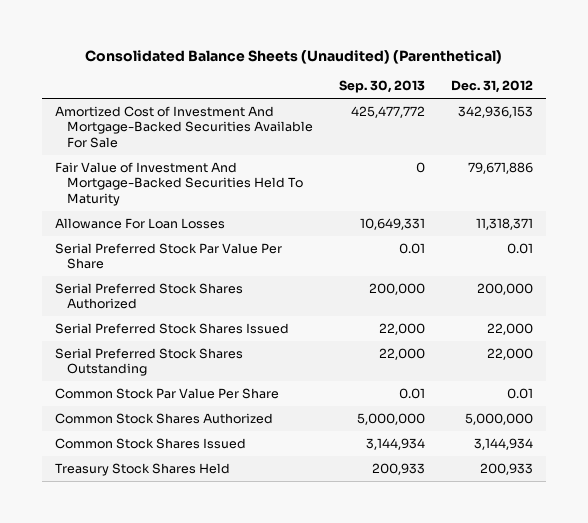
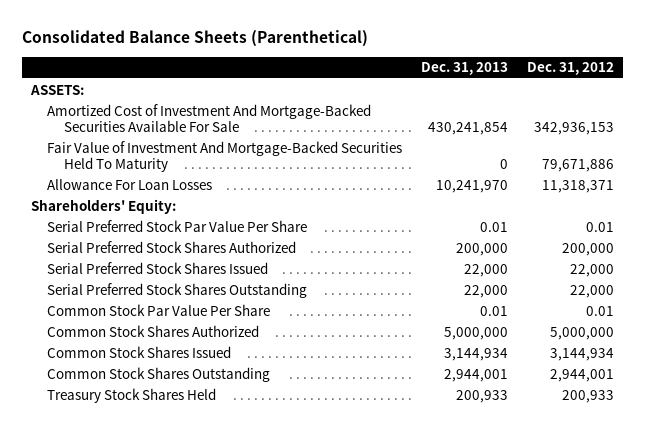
[85,49,503,64] Consolidated Balance Sheets (Unaudited) (Parenthetical) -> [21,30,368,48] Consolidated Balance Sheets (Parenthetical)
[339,80,426,94] Sep. 30, 2013 -> none
none -> [421,62,509,76] Dec. 31, 2013
none -> [30,84,85,95] ASSETS:
none -> [31,198,177,214] Shareholders' Equity:
none -> [47,366,271,382] Common Stock Shares Outstanding

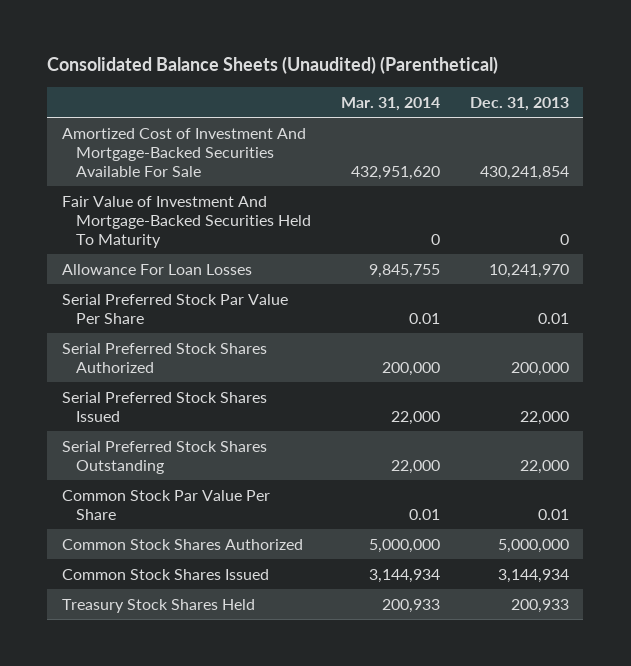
[21,30,368,48] Consolidated Balance Sheets (Parenthetical) -> [47,56,499,75] Consolidated Balance Sheets (Unaudited) (Parenthetical)
[526,62,614,76] Dec. 31, 2012 -> none
none -> [340,96,440,111] Mar. 31, 2014
[30,84,85,95] ASSETS: -> none
[31,198,177,214] Shareholders' Equity: -> none
[47,366,271,382] Common Stock Shares Outstanding -> none

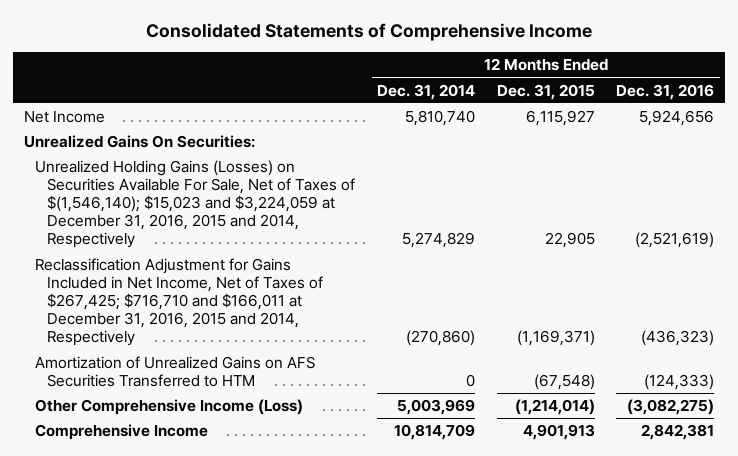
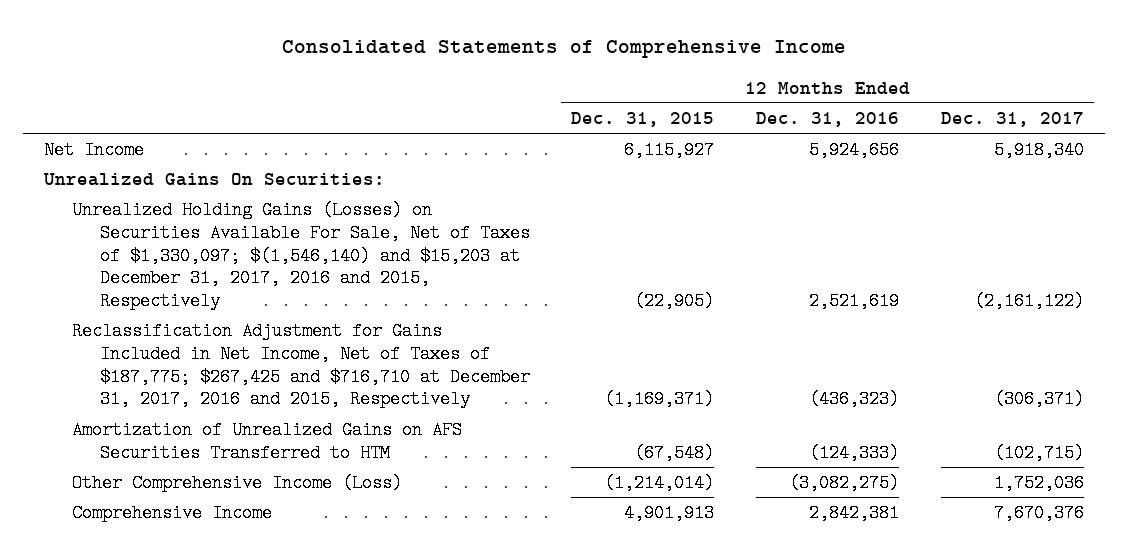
[376,83,475,100] Dec. 31, 2014 -> none
none -> [940,111,1084,127] Dec. 31, 2017
[35,160,356,249] Unrealized Holding Gains (Losses) on Securities Available For Sale, Net of Taxes of $(1,546,140); $15,023 and $3,224,059 at December 31, 2016, 2015 and 2014, Respectively -> [71,201,530,311] Unrealized Holding Gains (Losses) on Securities Available For Sale, Net of Taxes of $1,330,097; $(1,546,140) and $15,203 at December 31, 2017, 2016 and 2015, Respectively
[544,232,595,249] 22,905 -> [634,292,715,311] (22,905)
[635,232,715,249] (2,521,619) -> [809,292,900,311] 2,521,619
[35,258,324,347] Reclassification Adjustment for Gains Included in Net Income, Net of Taxes of $267,425; $716,710 and $166,011 at December 31, 2016, 2015 and 2014, Respectively -> [71,322,530,409] Reclassification Adjustment for Gains Included in Net Income, Net of Taxes of $187,775; $267,425 and $716,710 at December 31, 2017, 2016 and 2015, Respectively

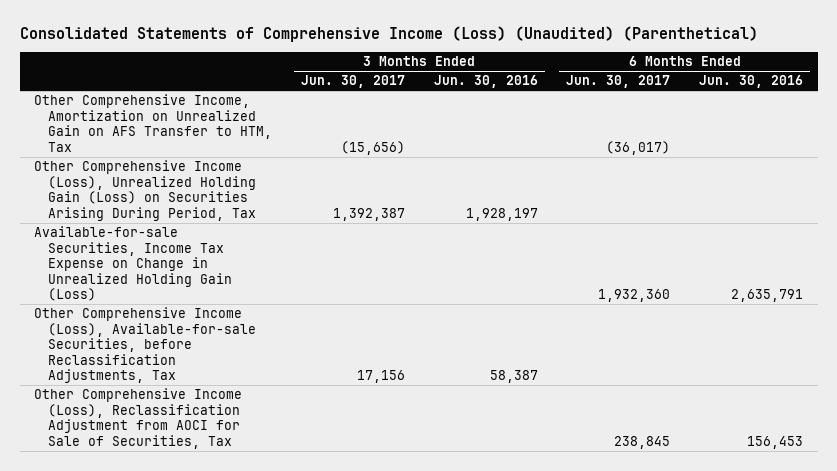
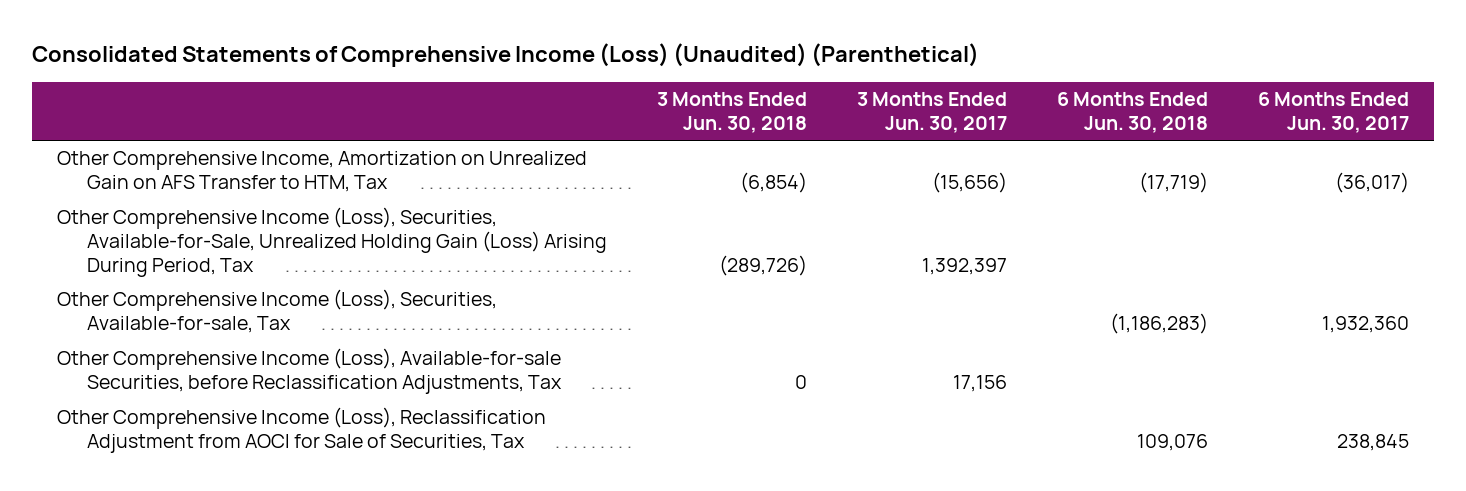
[433,75,538,89] Jun. 30, 2016 -> none
[699,75,804,89] Jun. 30, 2016 -> none
none -> [657,92,808,133] 3 Months Ended Jun. 30, 2018
none -> [1057,92,1209,133] 6 Months Ended Jun. 30, 2018
[34,160,257,221] Other Comprehensive Income (Loss), Unrealized Holding Gain (Loss) on Securities Arising During Period, Tax -> [57,207,608,277] Other Comprehensive Income (Loss), Securities, Available-for-Sale, Unrealized Holding Gain (Loss) Arising During Period, Tax
[332,207,405,221] 1,392,387 -> [922,257,1008,275] 1,392,397
[34,226,233,302] Available-for-sale Securities, Income Tax Expense on Change in Unrealized Holding Gain (Loss) -> [57,289,498,334] Other Comprehensive Income (Loss), Securities, Available-for-sale, Tax

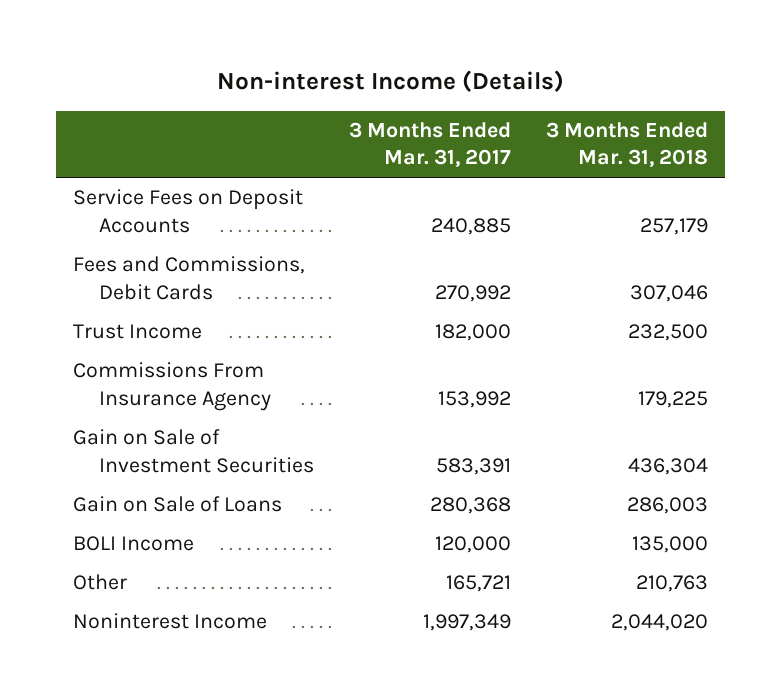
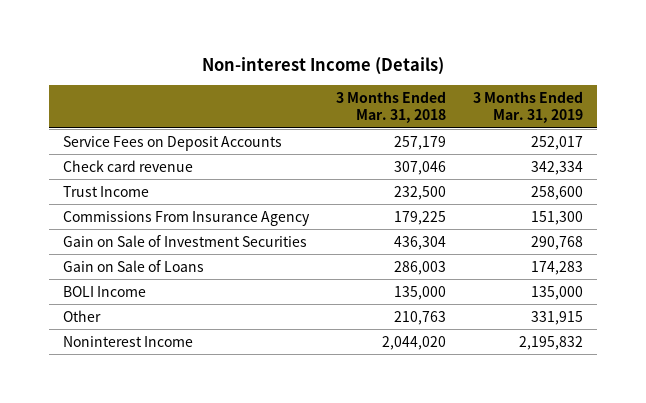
[349,121,512,168] 3 Months Ended Mar. 31, 2017 -> none
none -> [473,90,584,124] 3 Months Ended Mar. 31, 2019
[73,256,306,300] Fees and Commissions, Debit Cards -> [62,159,193,172] Check card revenue

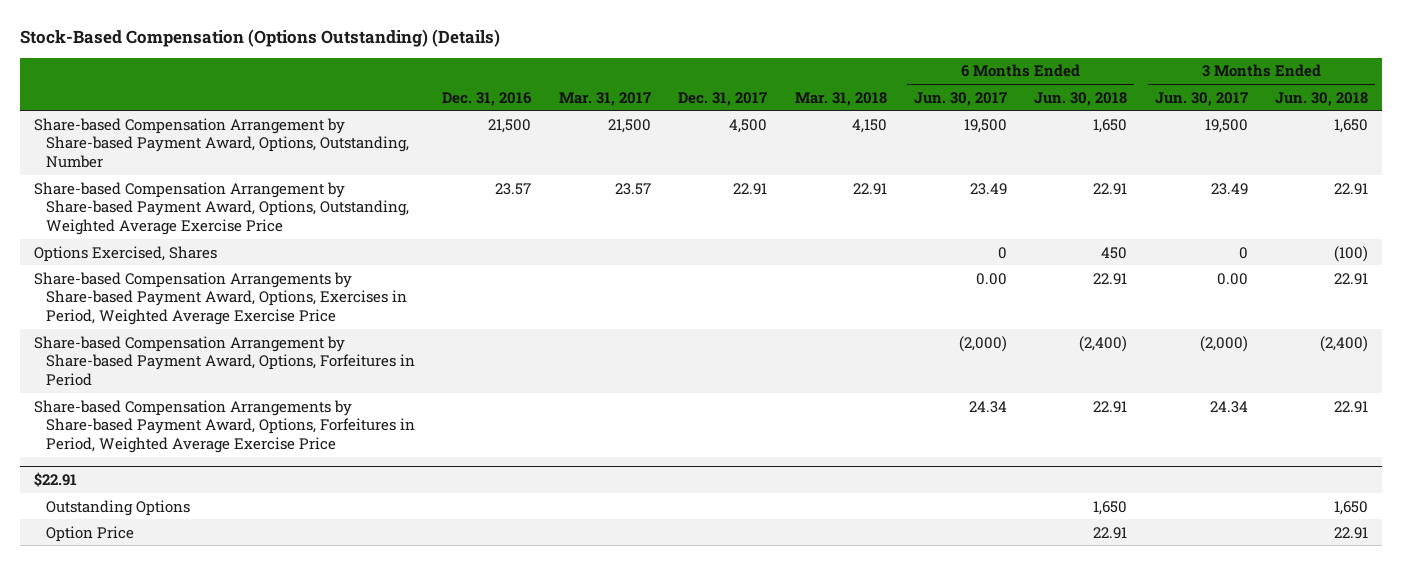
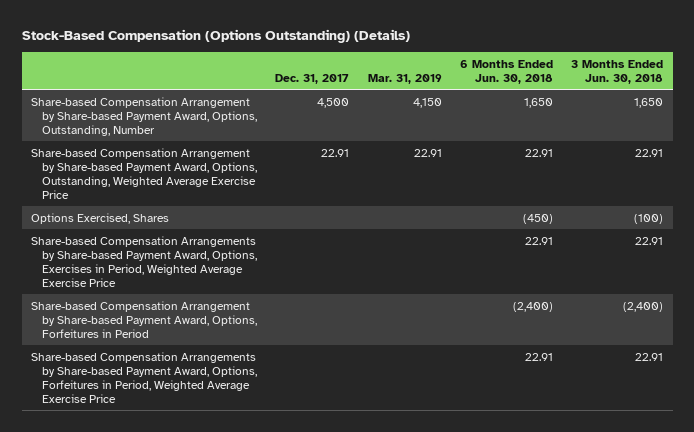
[442,91,533,106] Dec. 31, 2016 -> none
[558,91,651,106] Mar. 31, 2017 -> none
[794,91,887,106] Mar. 31, 2018 -> none
[913,91,1007,106] Jun. 30, 2017 -> none
[1154,91,1248,106] Jun. 30, 2017 -> none
none -> [367,73,442,84] Mar. 31, 2019
[1101,246,1128,259] 450 -> [523,213,554,224] (450)
[33,471,77,487] $22.91 -> none
[45,499,190,516] Outstanding Options -> none
[45,525,134,542] Option Price -> none

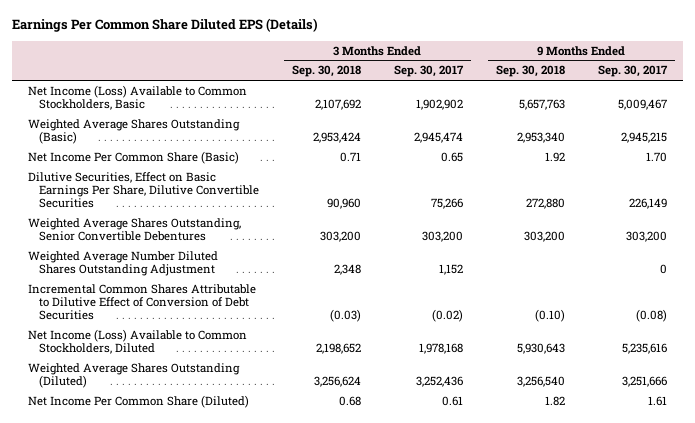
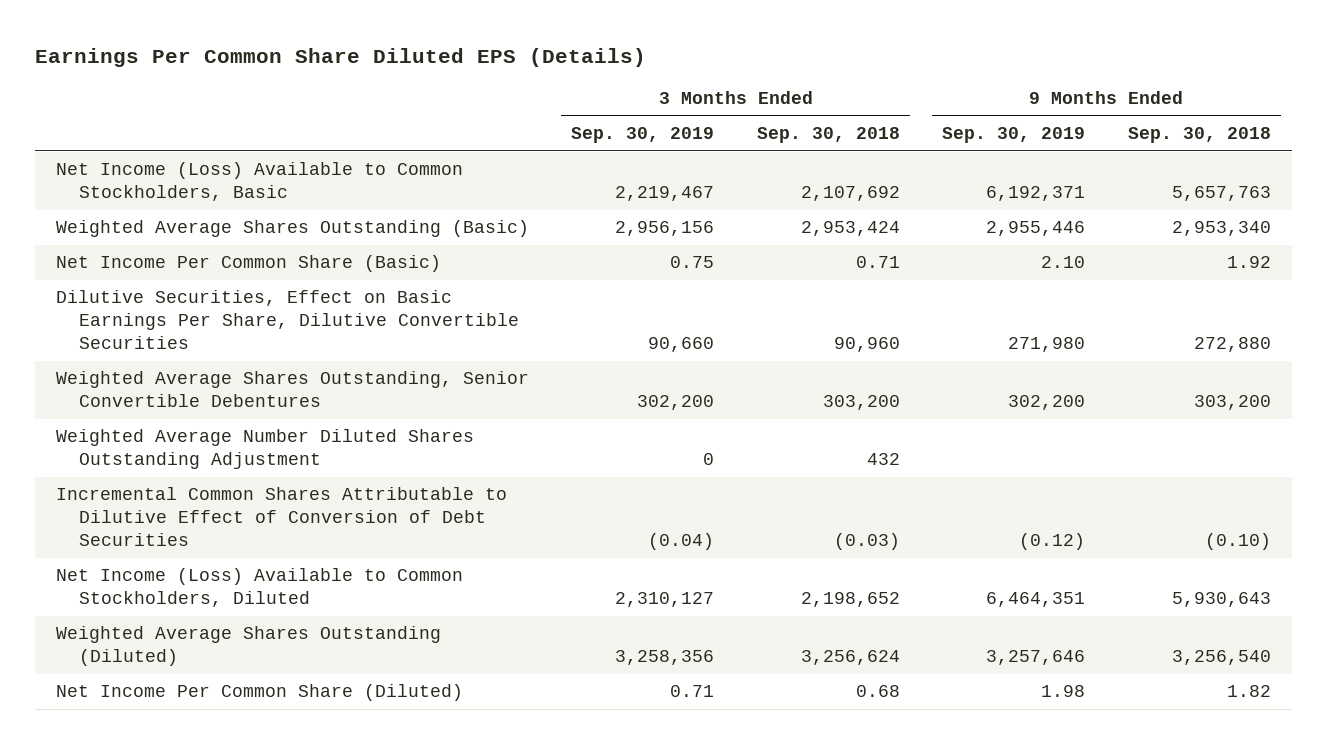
[393,65,464,78] Sep. 30, 2017 -> none
[597,65,668,78] Sep. 30, 2017 -> none
none -> [571,127,715,144] Sep. 30, 2019
none -> [942,127,1086,144] Sep. 30, 2019
[333,264,361,276] 2,348 -> [866,453,900,466] 432

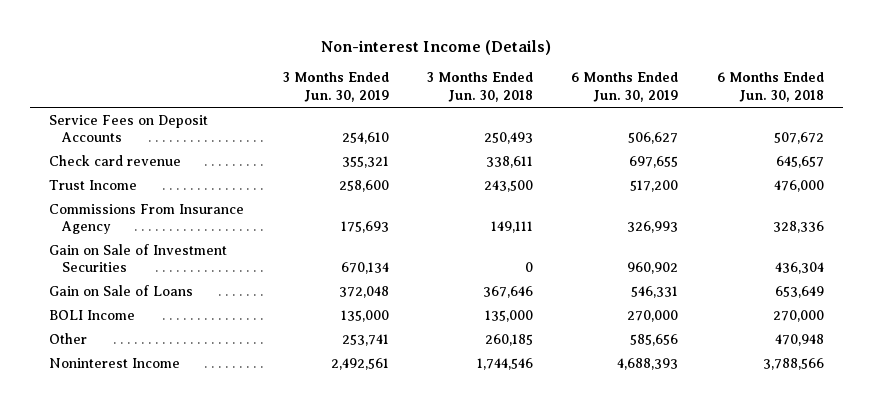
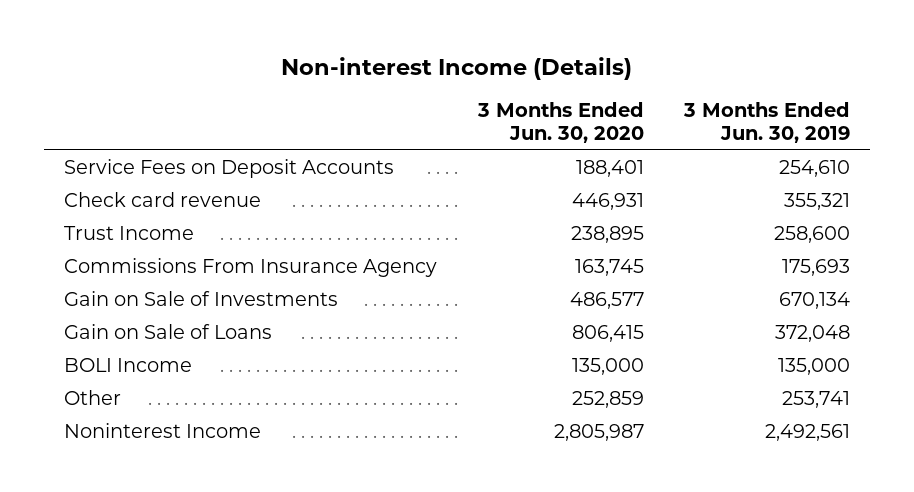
[426,72,533,102] 3 Months Ended Jun. 30, 2018 -> none
[571,72,679,102] 6 Months Ended Jun. 30, 2019 -> none
[716,72,824,102] 6 Months Ended Jun. 30, 2018 -> none
none -> [476,102,644,144] 3 Months Ended Jun. 30, 2020
[49,243,228,273] Gain on Sale of Investment Securities -> [64,291,339,307] Gain on Sale of Investments

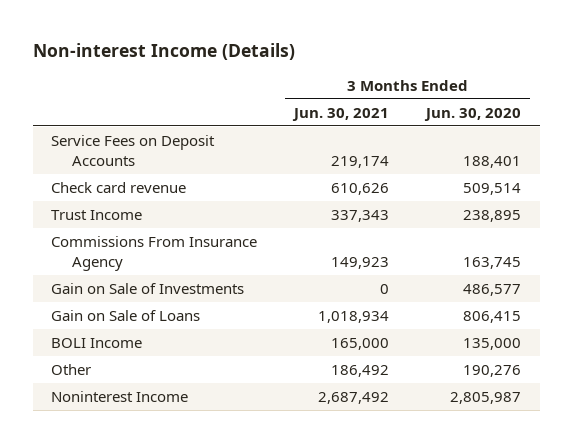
[682,102,850,144] 3 Months Ended Jun. 30, 2019 -> none
none -> [292,107,390,121] Jun. 30, 2021
[571,193,644,211] 446,931 -> [463,182,522,195] 509,514
[571,391,644,409] 252,859 -> [463,364,522,377] 190,276

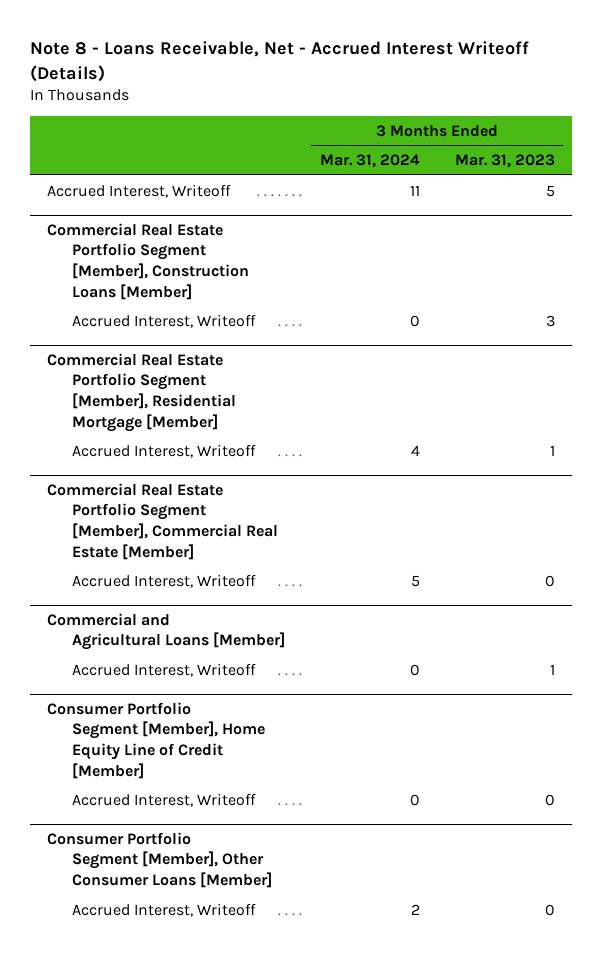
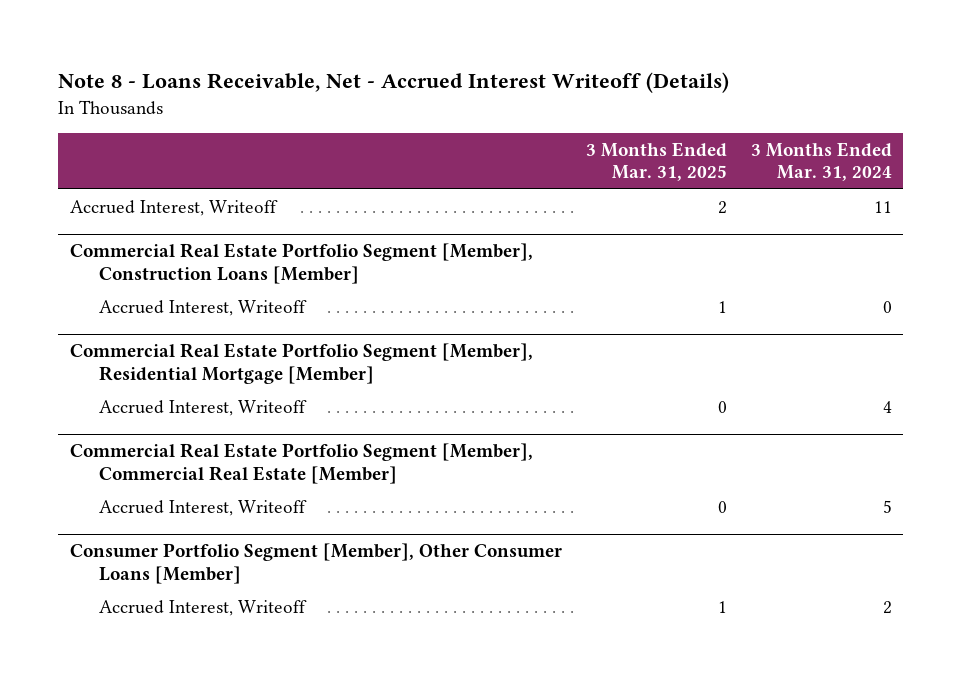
[454,154,555,169] Mar. 31, 2023 -> none
none -> [585,141,727,182] 3 Months Ended Mar. 31, 2025
[47,612,286,651] Commercial and Agricultural Loans [Member] -> none
[72,662,257,677] Accrued Interest, Writeoff -> none
[47,701,266,779] Consumer Portfolio Segment [Member], Home Equity Line of Credit [Member] -> none
[72,792,257,807] Accrued Interest, Writeoff -> none

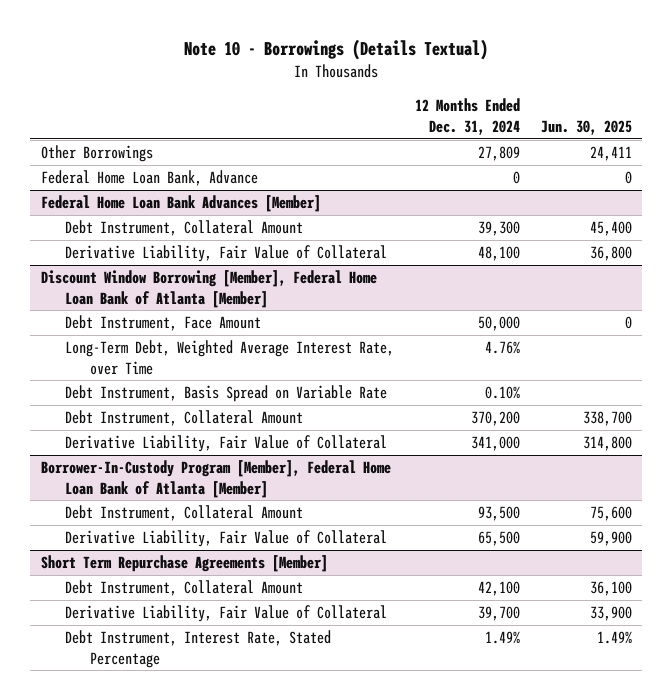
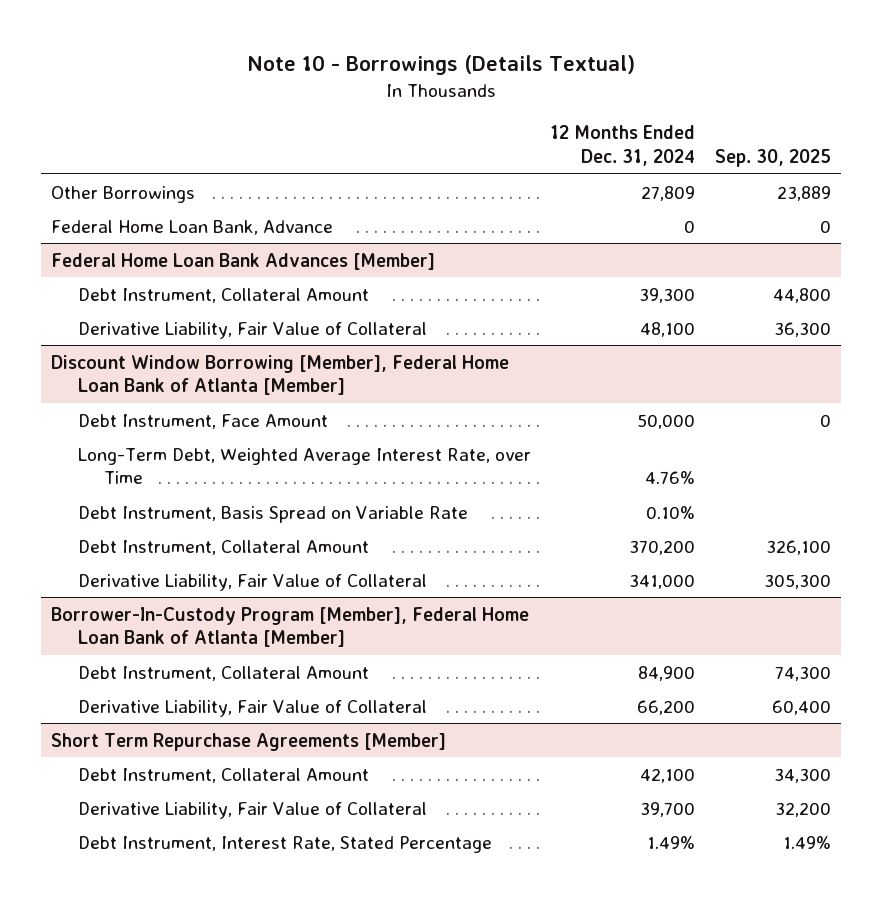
[540,119,632,135] Jun. 30, 2025 -> none
none -> [714,149,831,168] Sep. 30, 2025
[478,505,521,521] 93,500 -> [638,665,696,681] 84,900
[478,530,521,546] 65,500 -> [637,699,696,715] 66,200

